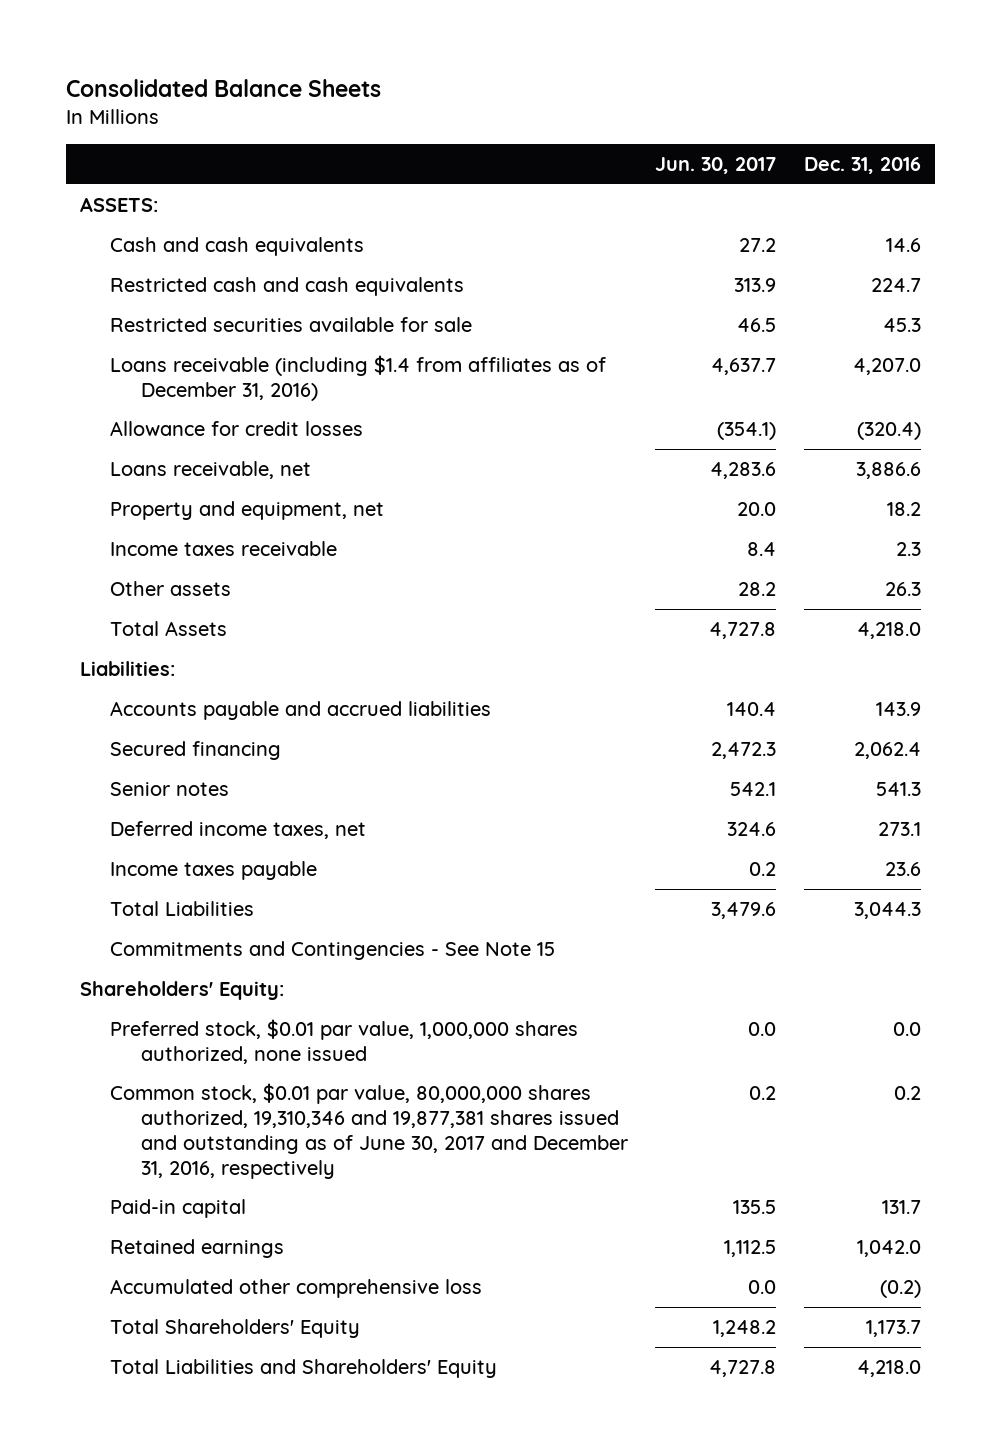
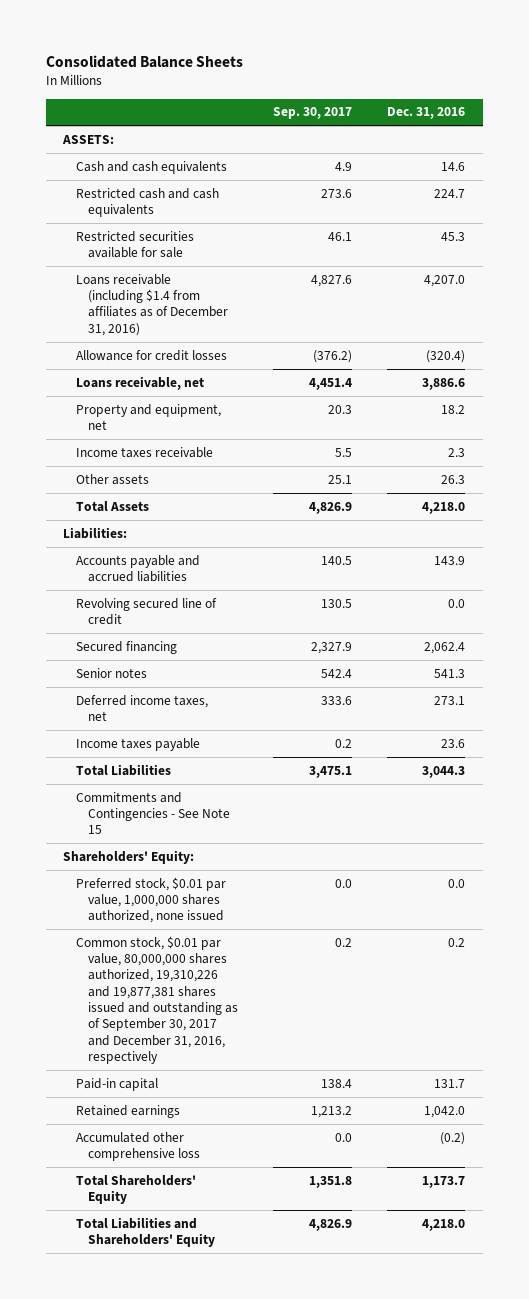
[655,157,777,175] Jun. 30, 2017 -> none
none -> [273,107,353,120] Sep. 30, 2017
none -> [75,597,217,626] Revolving secured line of credit
[110,1082,628,1179] Common stock, $0.01 par value, 80,000,000 shares authorized, 19,310,346 and 19,877,381 shares issued and outstanding as of June 30, 2017 and December 31, 2016, respectively -> [75,935,239,1064] Common stock, $0.01 par value, 80,000,000 shares authorized, 19,310,226 and 19,877,381 shares issued and outstanding as of September 30, 2017 and December 31, 2016, respectively

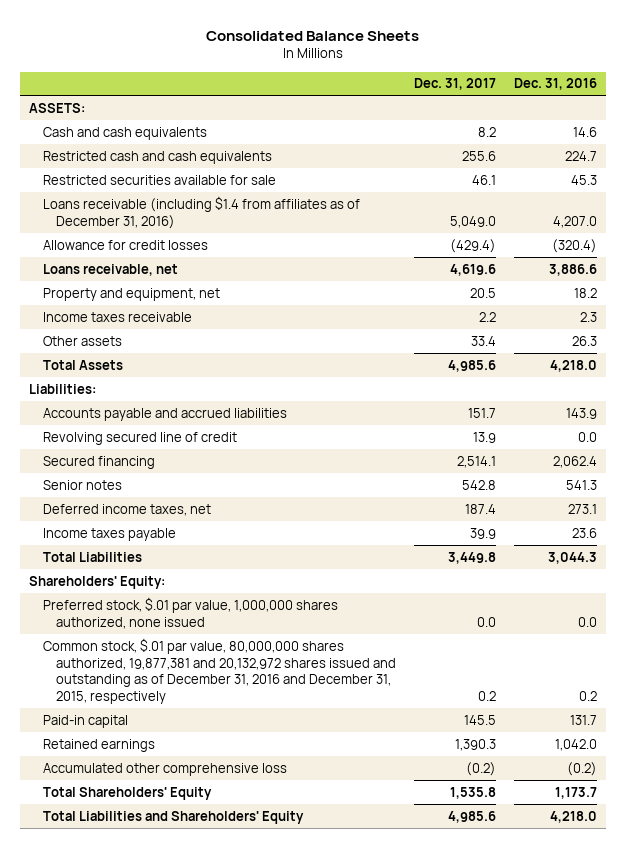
[273,107,353,120] Sep. 30, 2017 -> none
none -> [414,78,497,91] Dec. 31, 2017
[75,791,231,835] Commitments and Contingencies - See Note 15 -> none
[75,876,226,924] Preferred stock, $0.01 par value, 1,000,000 shares authorized, none issued -> [42,596,338,629] Preferred stock, $.01 par value, 1,000,000 shares authorized, none issued
[75,935,239,1064] Common stock, $0.01 par value, 80,000,000 shares authorized, 19,310,226 and 19,877,381 shares issued and outstanding as of September 30, 2017 and December 31, 2016, respectively -> [42,637,397,705] Common stock, $.01 par value, 80,000,000 shares authorized, 19,877,381 and 20,132,972 shares issued and outstanding as of December 31, 2016 and December 31, 2015, respectively

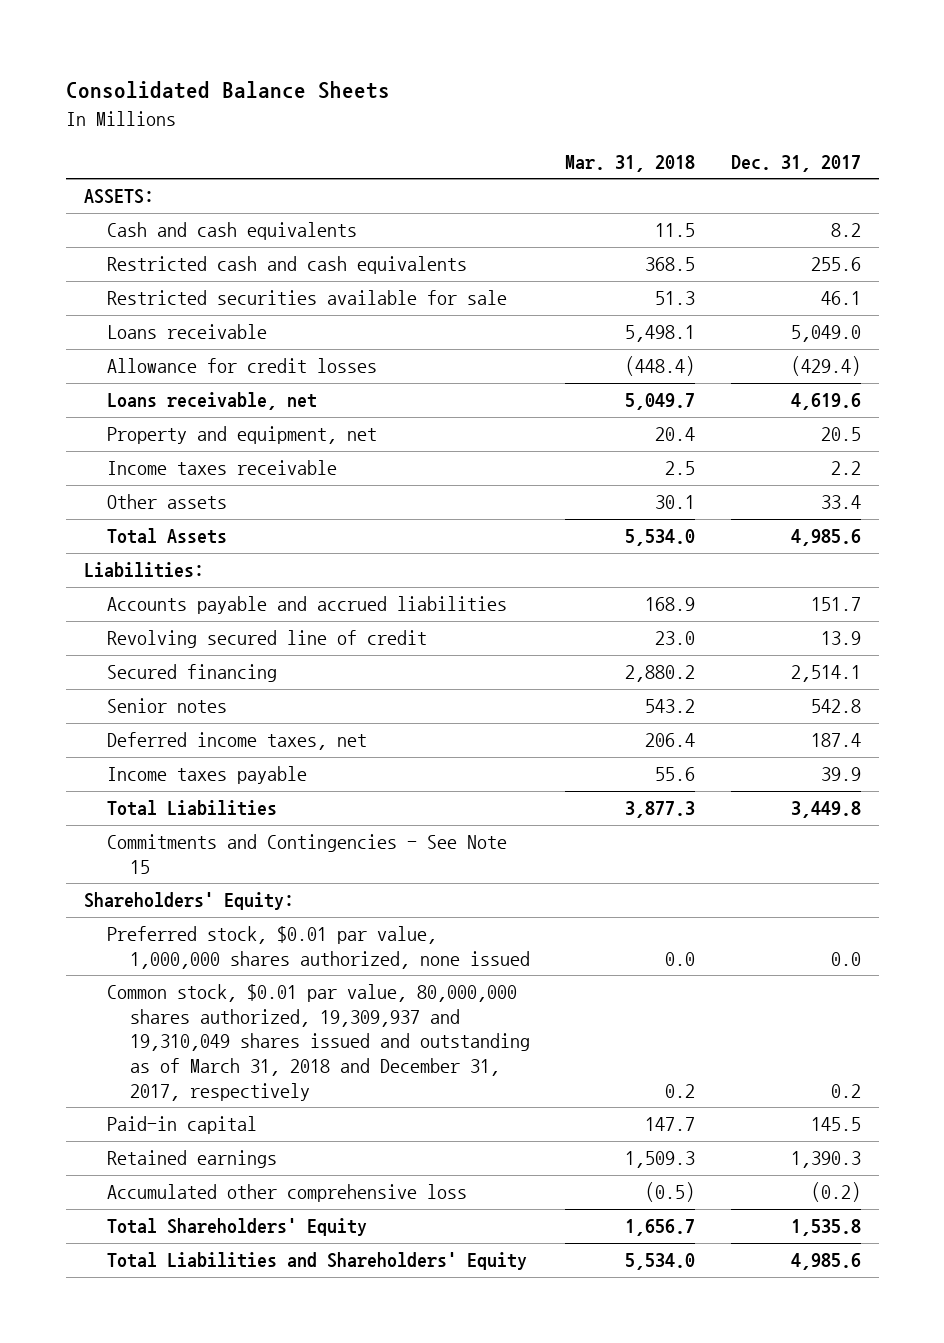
[514,78,598,91] Dec. 31, 2016 -> none
none -> [565,154,696,172] Mar. 31, 2018
[42,195,360,229] Loans receivable (including $1.4 from affiliates as of December 31, 2016) -> [106,324,267,340] Loans receivable
none -> [106,834,507,874] Commitments and Contingencies - See Note 15
[42,596,338,629] Preferred stock, $.01 par value, 1,000,000 shares authorized, none issued -> [106,926,531,969] Preferred stock, $0.01 par value, 1,000,000 shares authorized, none issued
[42,637,397,705] Common stock, $.01 par value, 80,000,000 shares authorized, 19,877,381 and 20,132,972 shares issued and outstanding as of December 31, 2016 and December 31, 2015, respectively -> [106,984,531,1101] Common stock, $0.01 par value, 80,000,000 shares authorized, 19,309,937 and 19,310,049 shares issued and outstanding as of March 31, 2018 and December 31, 2017, respectively

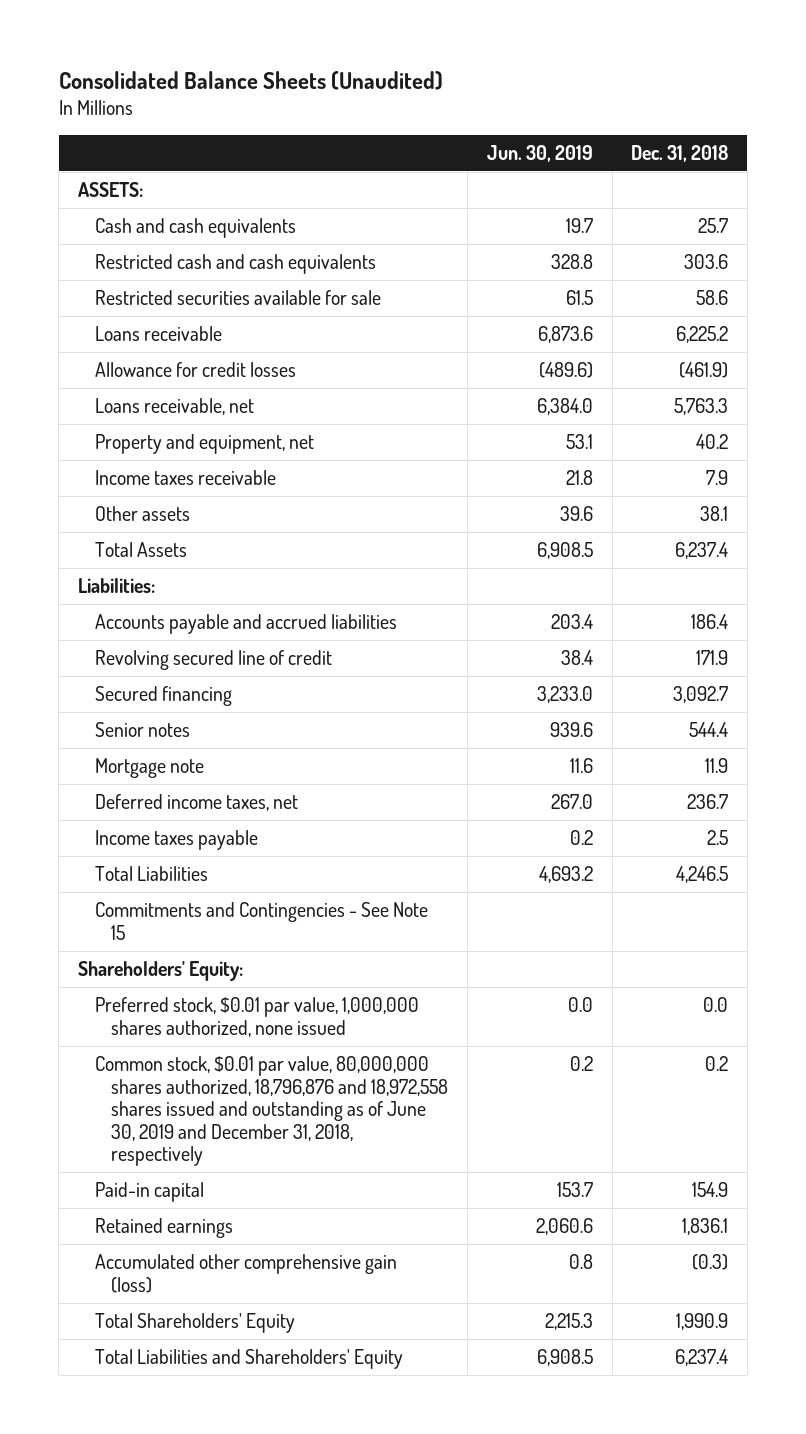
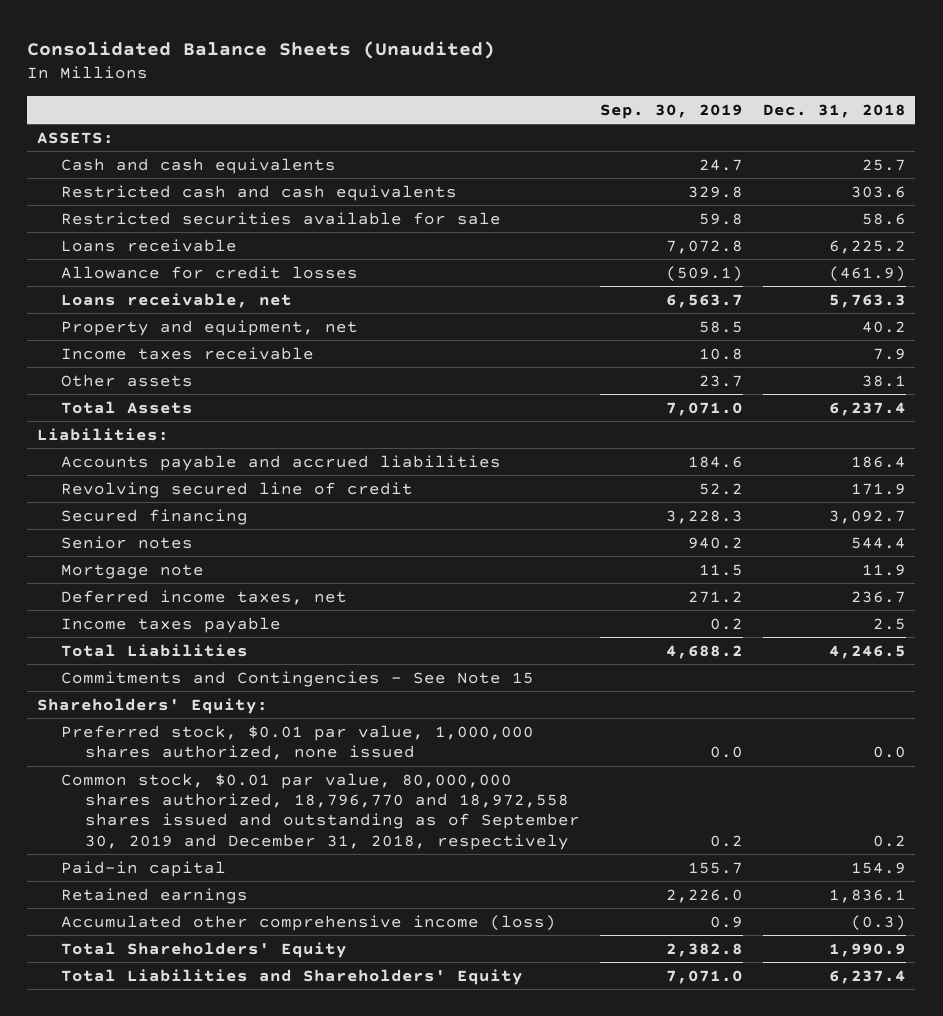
[486,144,593,162] Jun. 30, 2019 -> none
none -> [599,103,743,119] Sep. 30, 2019
[94,1056,449,1166] Common stock, $0.01 par value, 80,000,000 shares authorized, 18,796,876 and 18,972,558 shares issued and outstanding as of June 30, 2019 and December 31, 2018, respectively -> [61,772,580,850] Common stock, $0.01 par value, 80,000,000 shares authorized, 18,796,770 and 18,972,558 shares issued and outstanding as of September 30, 2019 and December 31, 2018, respectively
[94,1254,397,1293] Accumulated other comprehensive gain (loss) -> [61,914,557,931] Accumulated other comprehensive income (loss)

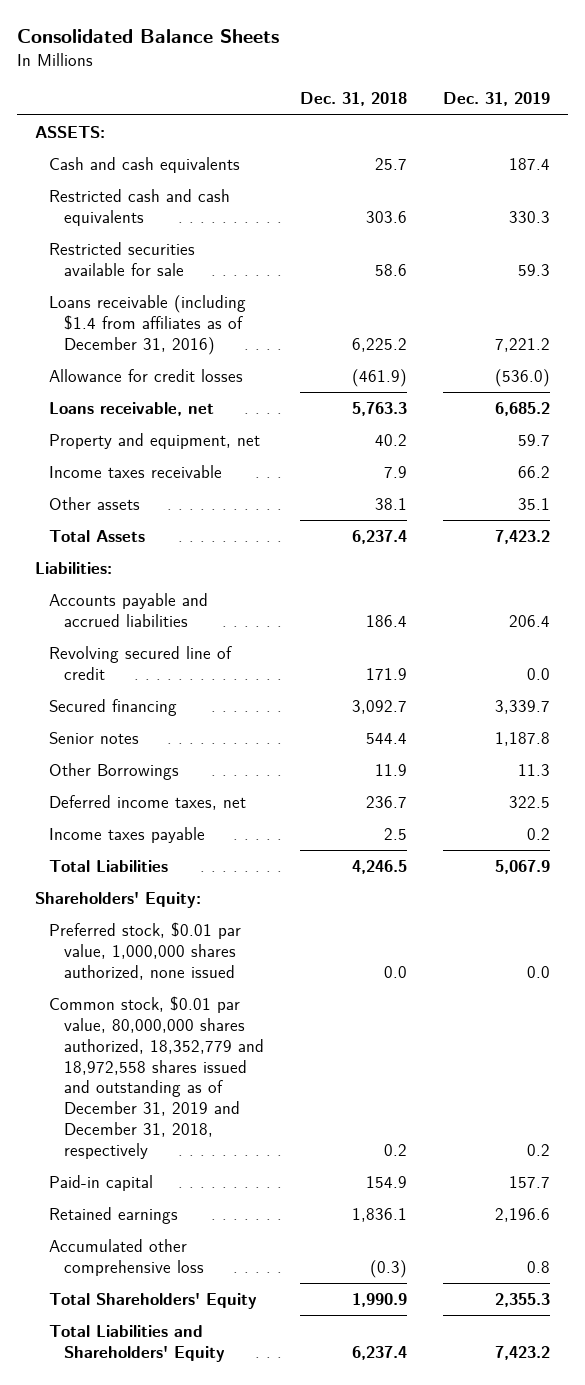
[27,40,496,59] Consolidated Balance Sheets (Unaudited) -> [16,28,279,43] Consolidated Balance Sheets
[599,103,743,119] Sep. 30, 2019 -> none
none -> [442,92,550,107] Dec. 31, 2019
[61,238,238,252] Loans receivable -> [49,295,247,355] Loans receivable (including $1.4 from affiliates as of December 31, 2016)
[61,563,205,579] Mortgage note -> [49,763,180,781] Other Borrowings
[61,670,535,687] Commitments and Contingencies - See Note 15 -> none
[61,772,580,850] Common stock, $0.01 par value, 80,000,000 shares authorized, 18,796,770 and 18,972,558 shares issued and outstanding as of September 30, 2019 and December 31, 2018, respectively -> [49,996,264,1159] Common stock, $0.01 par value, 80,000,000 shares authorized, 18,352,779 and 18,972,558 shares issued and outstanding as of December 31, 2019 and December 31, 2018, respectively
[61,914,557,931] Accumulated other comprehensive income (loss) -> [49,1239,204,1276] Accumulated other comprehensive loss

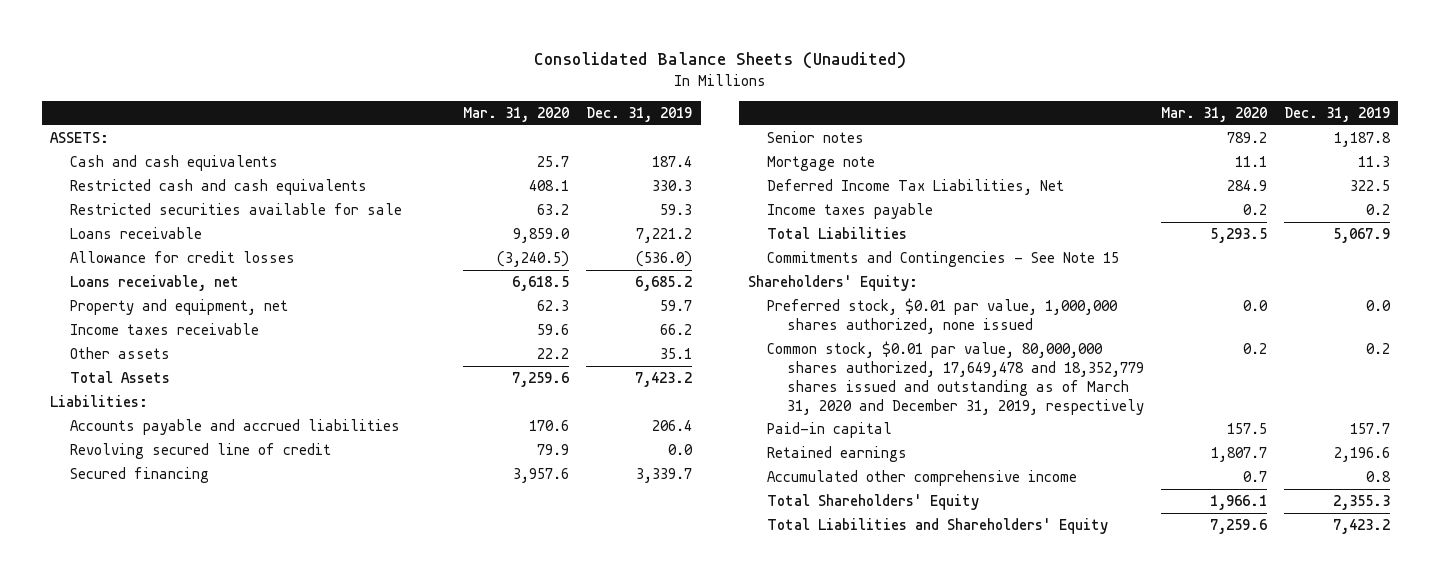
[16,28,279,43] Consolidated Balance Sheets -> [533,52,906,70] Consolidated Balance Sheets (Unaudited)
[299,92,407,107] Dec. 31, 2018 -> none
none -> [463,107,570,123] Mar. 31, 2020
[49,295,247,355] Loans receivable (including $1.4 from affiliates as of December 31, 2016) -> [69,227,202,240] Loans receivable
[49,763,180,781] Other Borrowings -> [767,156,876,172] Mortgage note
[49,795,247,811] Deferred income taxes, net -> [767,179,1065,196] Deferred Income Tax Liabilities, Net
none -> [767,251,1120,268] Commitments and Contingencies - See Note 15
[49,996,264,1159] Common stock, $0.01 par value, 80,000,000 shares authorized, 18,352,779 and 18,972,558 shares issued and outstanding as of December 31, 2019 and December 31, 2018, respectively -> [767,341,1144,415] Common stock, $0.01 par value, 80,000,000 shares authorized, 17,649,478 and 18,352,779 shares issued and outstanding as of March 31, 2020 and December 31, 2019, respectively
[49,1239,204,1276] Accumulated other comprehensive loss -> [767,470,1078,487] Accumulated other comprehensive income

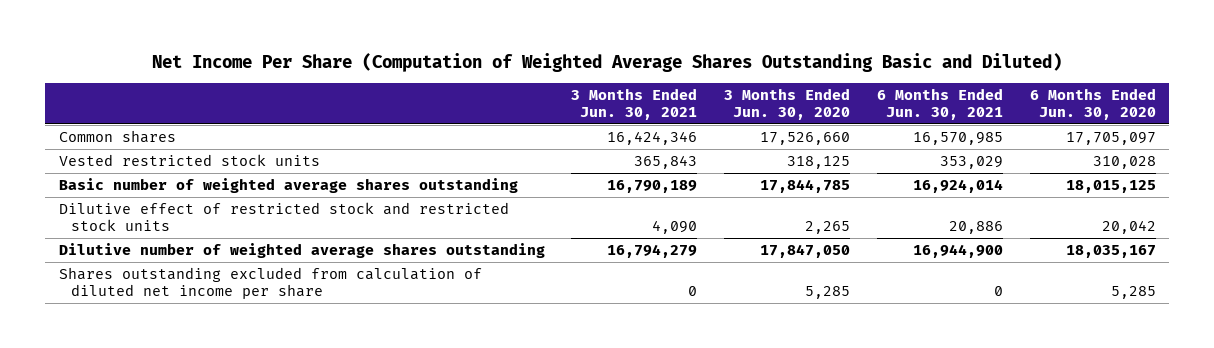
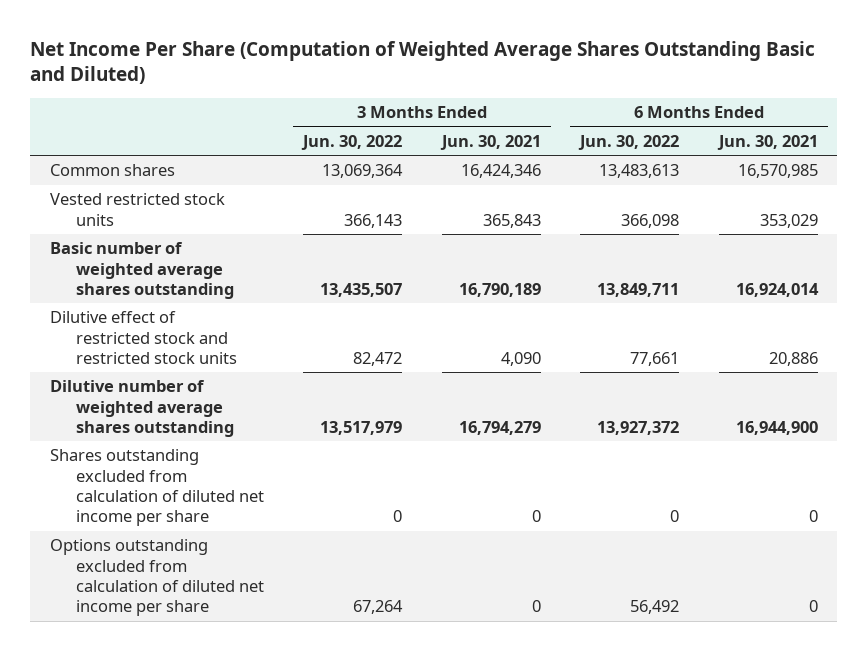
[724,87,851,121] 3 Months Ended Jun. 30, 2020 -> none
[1029,87,1156,121] 6 Months Ended Jun. 30, 2020 -> none
none -> [301,134,403,150] Jun. 30, 2022
none -> [578,134,680,150] Jun. 30, 2022
none -> [50,539,264,617] Options outstanding excluded from calculation of diluted net income per share

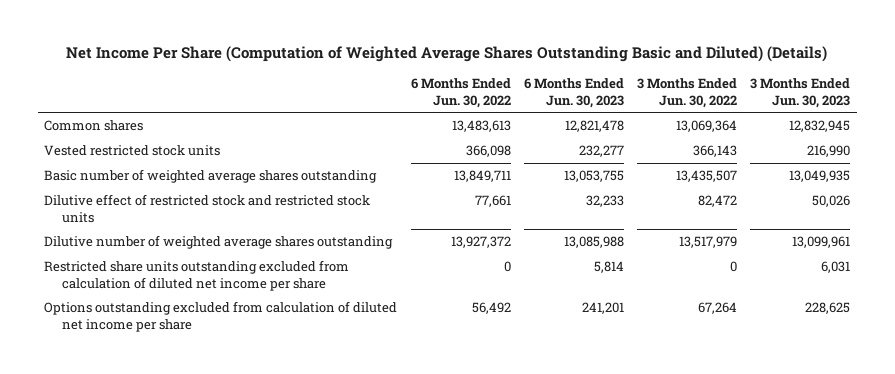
[30,40,816,85] Net Income Per Share (Computation of Weighted Average Shares Outstanding Basic and Diluted) -> [66,45,828,62] Net Income Per Share (Computation of Weighted Average Shares Outstanding Basic and Diluted) (Details)
[439,134,541,150] Jun. 30, 2021 -> none
[716,134,818,150] Jun. 30, 2021 -> none
none -> [523,78,624,108] 6 Months Ended Jun. 30, 2023
none -> [750,78,851,108] 3 Months Ended Jun. 30, 2023
[50,449,264,527] Shares outstanding excluded from calculation of diluted net income per share -> [44,260,350,291] Restricted share units outstanding excluded from calculation of diluted net income per share

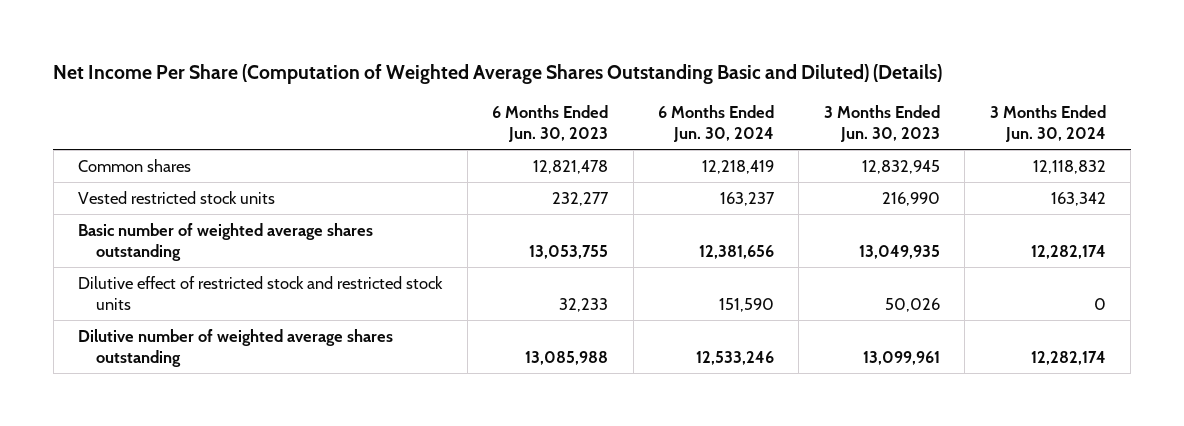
[410,78,511,108] 6 Months Ended Jun. 30, 2022 -> none
[637,78,738,108] 3 Months Ended Jun. 30, 2022 -> none
none -> [658,105,775,142] 6 Months Ended Jun. 30, 2024
none -> [989,105,1106,142] 3 Months Ended Jun. 30, 2024
[44,260,350,291] Restricted share units outstanding excluded from calculation of diluted net income per share -> none
[44,301,398,332] Options outstanding excluded from calculation of diluted net income per share -> none

